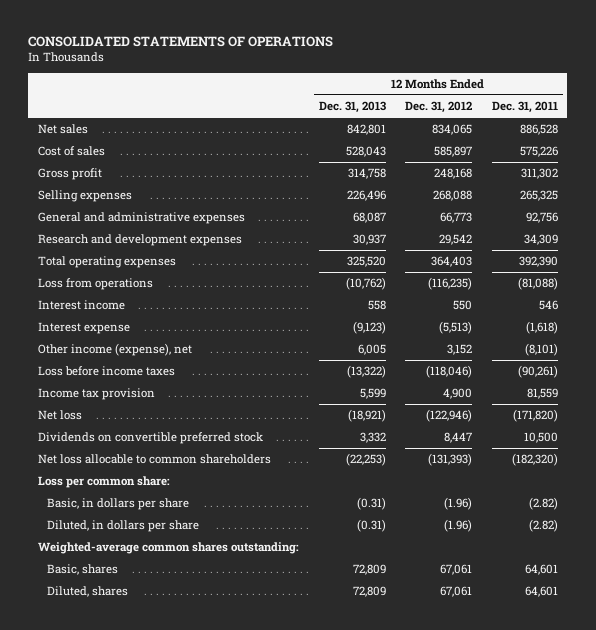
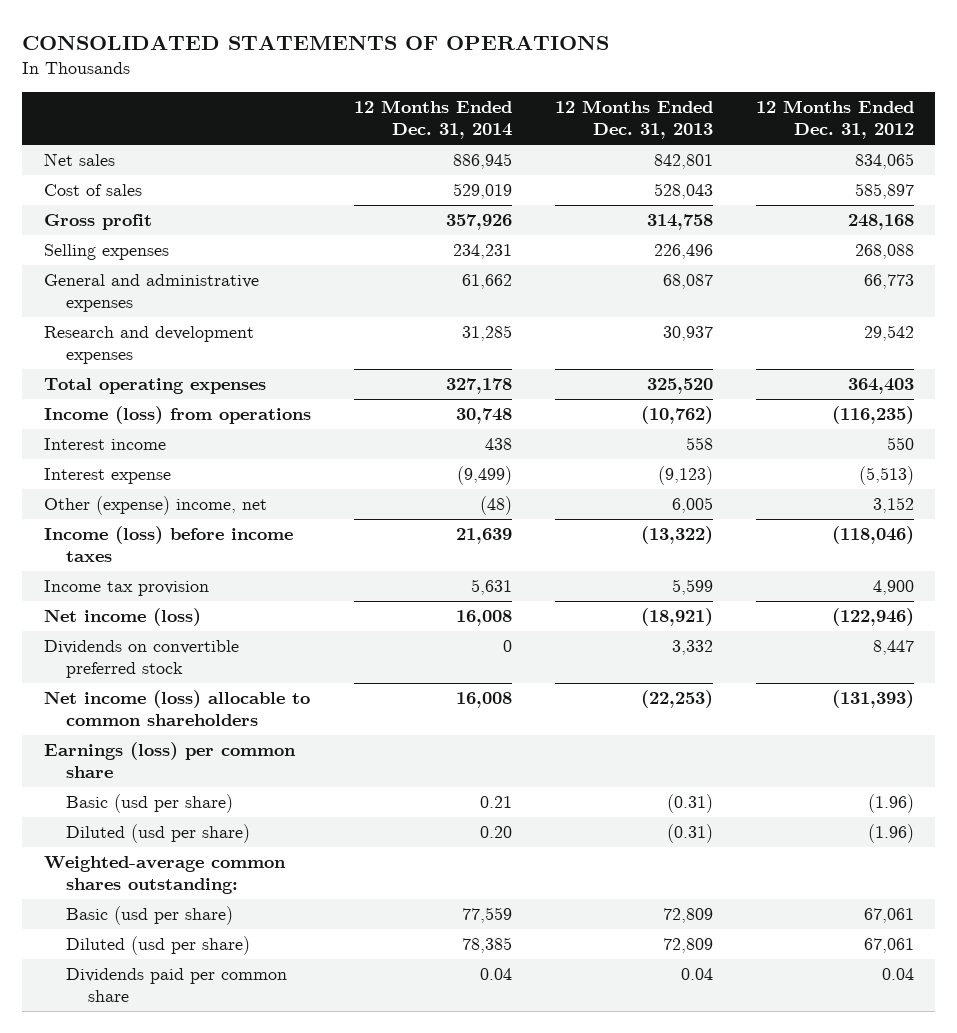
[491,100,558,113] Dec. 31, 2011 -> none
none -> [353,99,512,140] 12 Months Ended Dec. 31, 2014
[38,278,154,291] Loss from operations -> [43,406,311,425] Income (loss) from operations
[38,343,193,357] Other income (expense), net -> [43,496,267,516] Other (expense) income, net
[38,366,176,377] Loss before income taxes -> [43,526,293,563] Income (loss) before income taxes
[38,410,83,421] Net loss -> [43,608,201,627] Net income (loss)
[38,454,272,465] Net loss allocable to common shareholders -> [43,690,310,727] Net income (loss) allocable to common shareholders
[38,476,171,489] Loss per common share: -> [43,742,296,779] Earnings (loss) per common share
[46,498,189,511] Basic, in dollars per share -> [65,794,233,814] Basic (usd per share)
[46,520,199,533] Diluted, in dollars per share -> [65,824,250,844] Diluted (usd per share)
[46,564,118,576] Basic, shares -> [65,906,233,926] Basic (usd per share)
[46,586,128,598] Diluted, shares -> [65,936,250,956] Diluted (usd per share)
none -> [65,968,287,1003] Dividends paid per common share

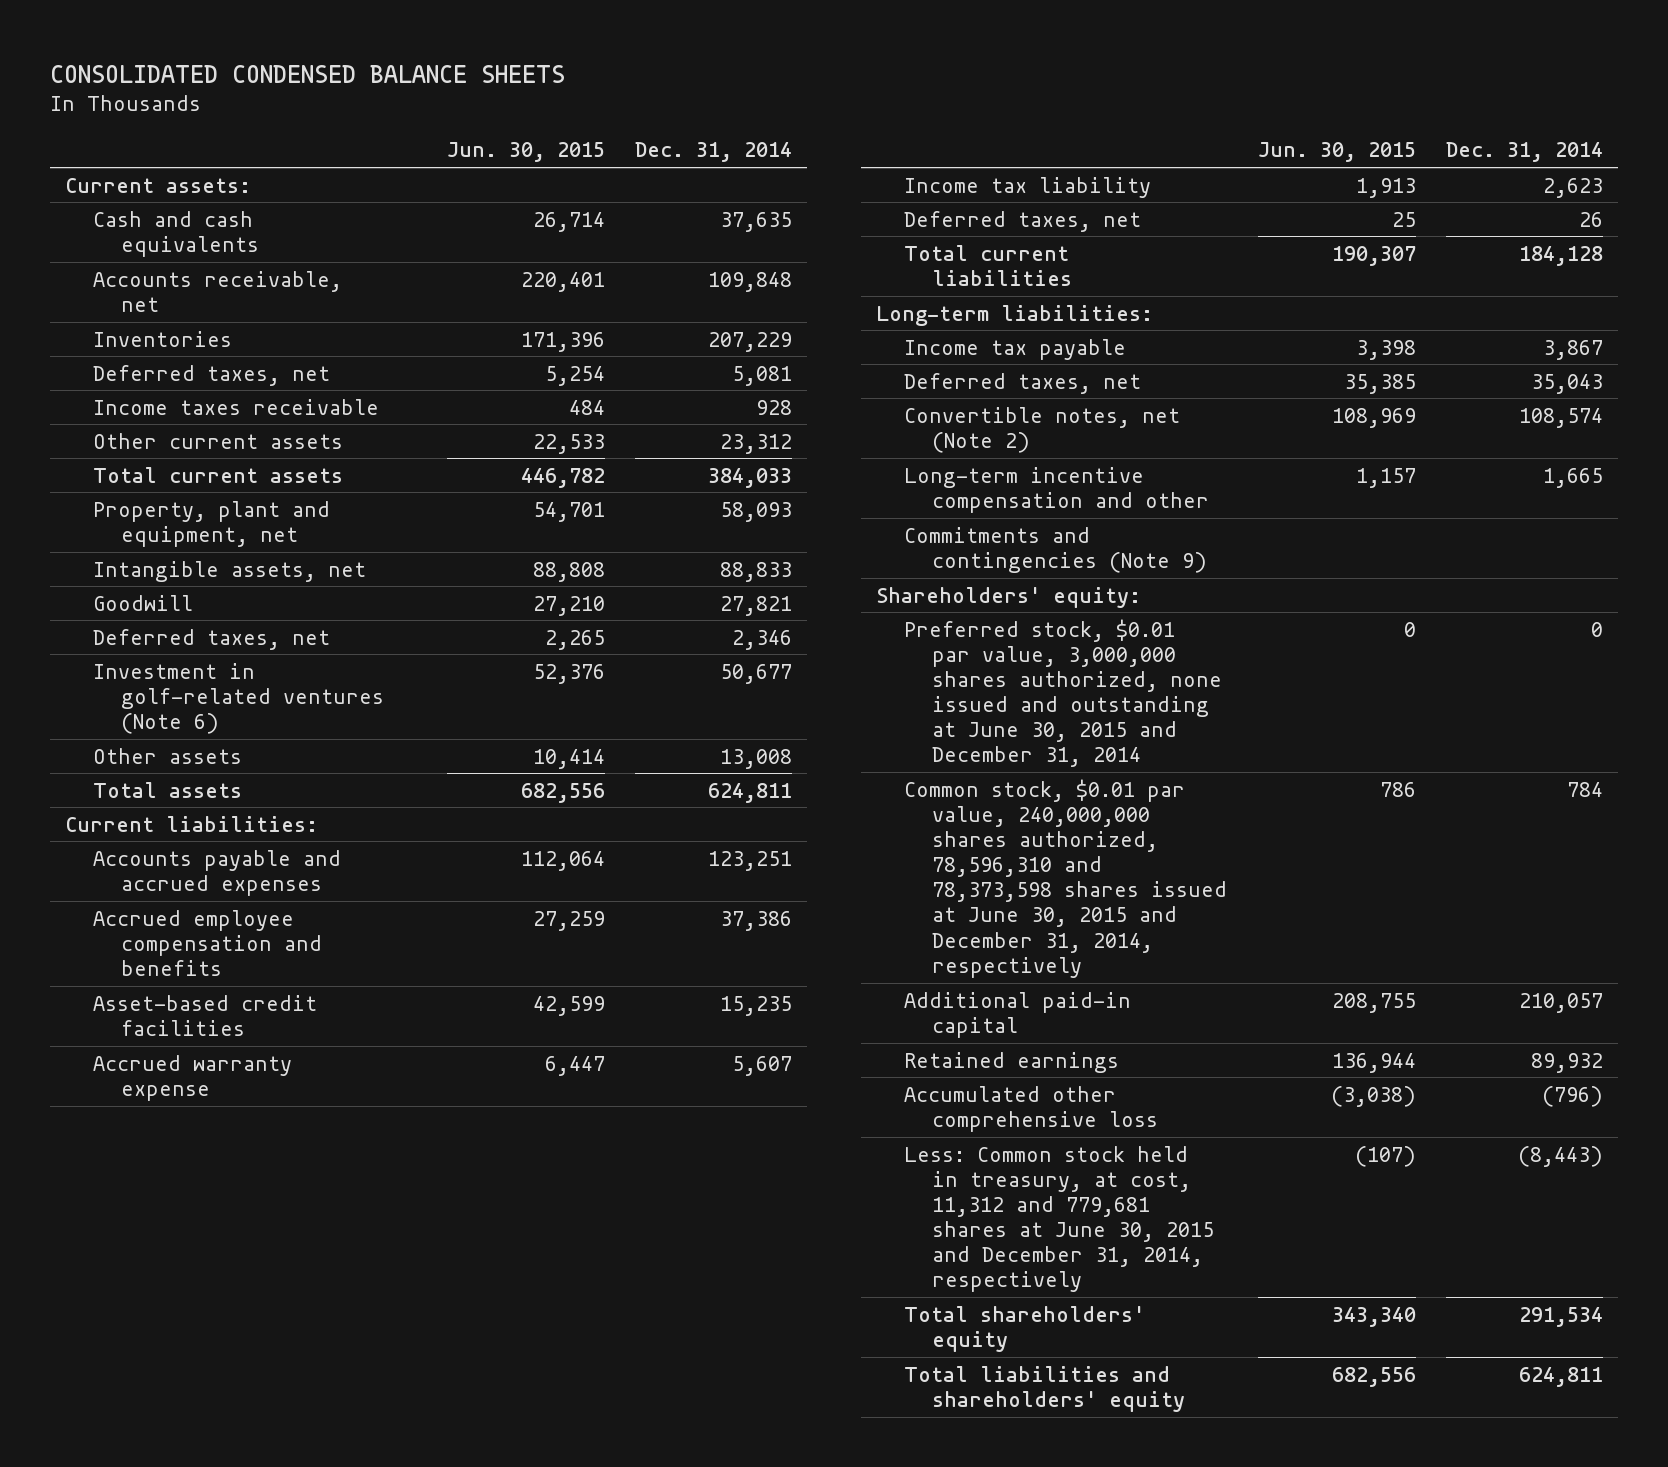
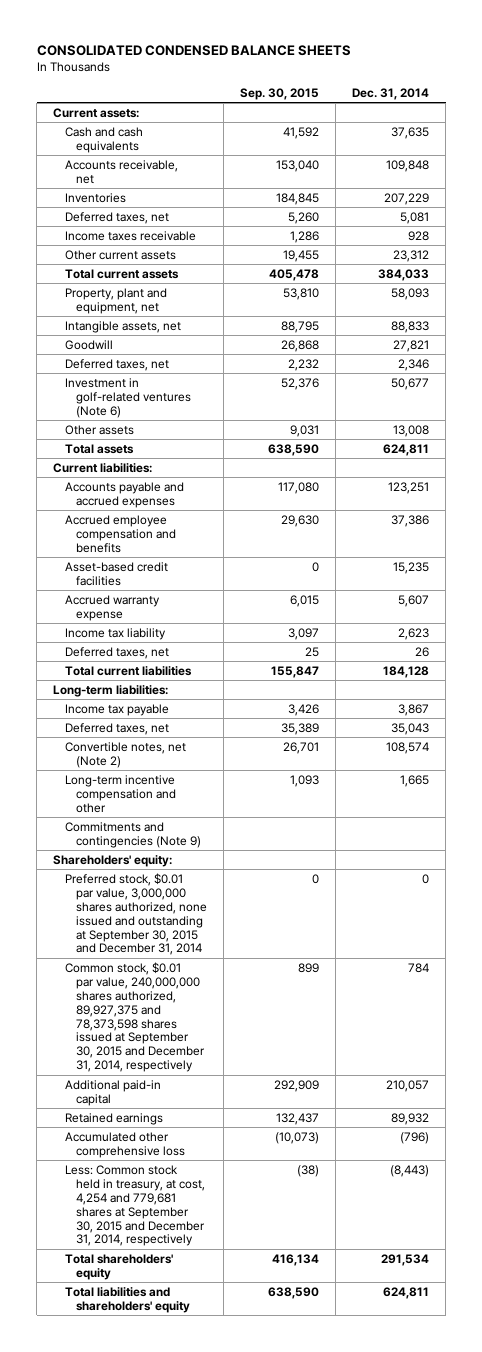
[446,142,605,163] Jun. 30, 2015 -> none
none -> [239,87,319,100] Sep. 30, 2015
[903,618,1223,768] Preferred stock, $0.01 par value, 3,000,000 shares authorized, none issued and outstanding at June 30, 2015 and December 31, 2014 -> [64,872,207,956] Preferred stock, $0.01 par value, 3,000,000 shares authorized, none issued and outstanding at September 30, 2015 and December 31, 2014
[903,778,1228,978] Common stock, $0.01 par value, 240,000,000 shares authorized, 78,596,310 and 78,373,598 shares issued at June 30, 2015 and December 31, 2014, respectively -> [64,961,205,1073] Common stock, $0.01 par value, 240,000,000 shares authorized, 89,927,375 and 78,373,598 shares issued at September 30, 2015 and December 31, 2014, respectively
[903,1145,1215,1293] Less: Common stock held in treasury, at cost, 11,312 and 779,681 shares at June 30, 2015 and December 31, 2014, respectively -> [64,1164,205,1247] Less: Common stock held in treasury, at cost, 4,254 and 779,681 shares at September 30, 2015 and December 31, 2014, respectively

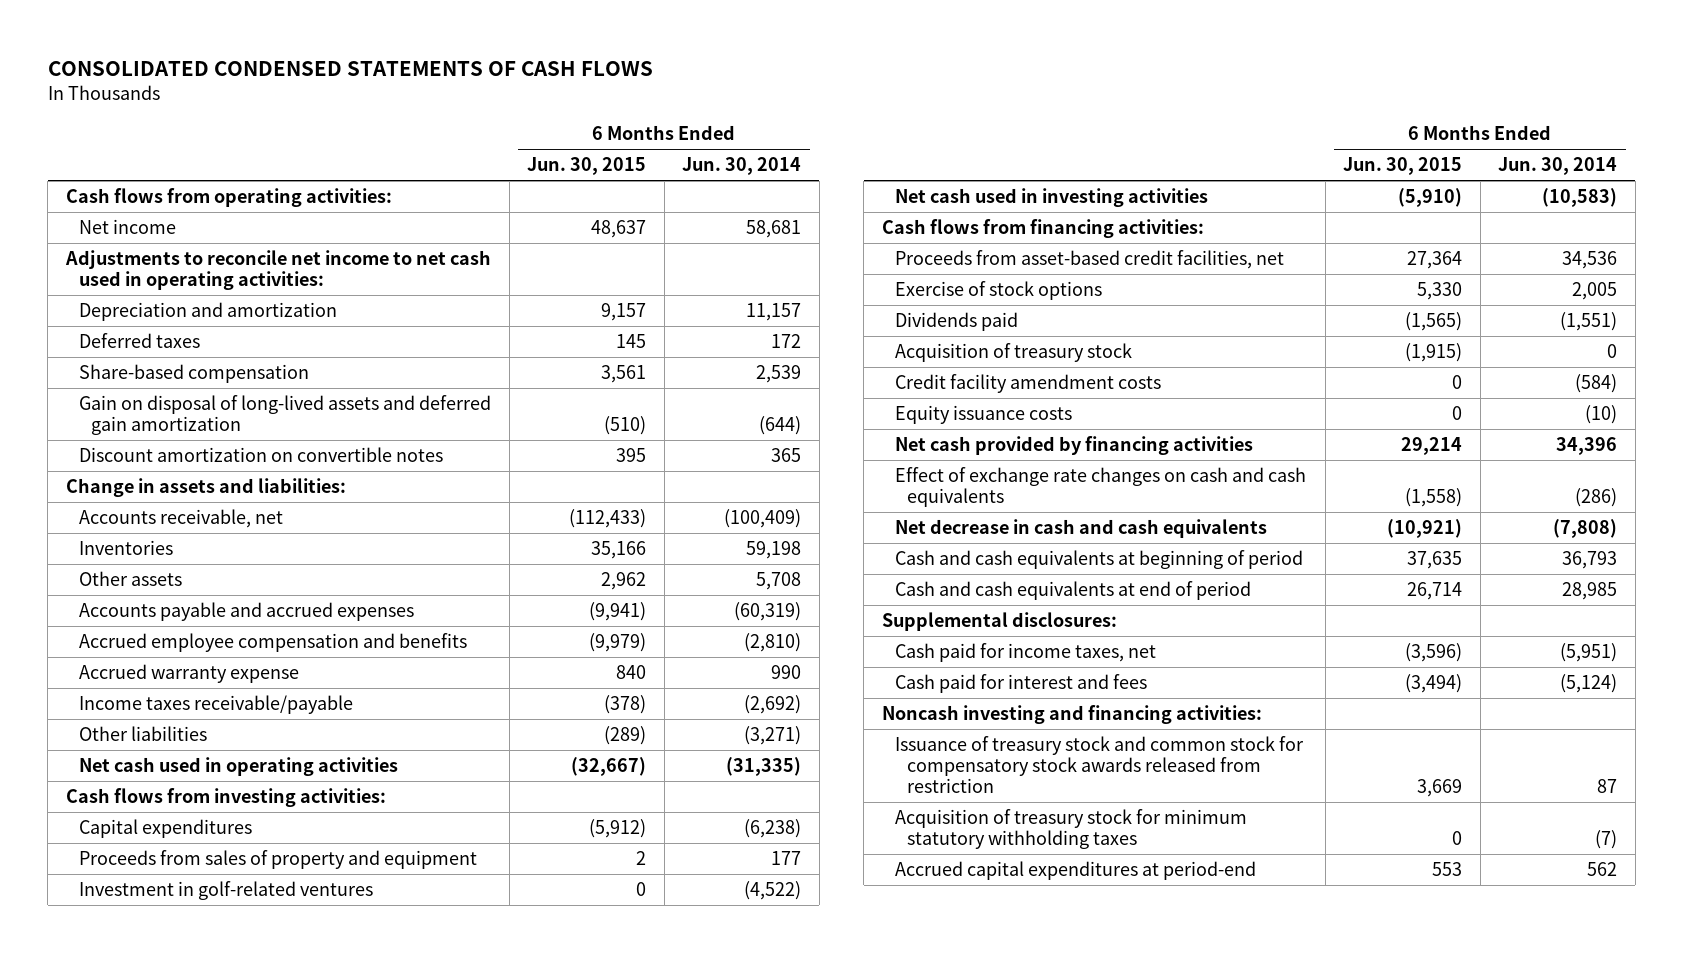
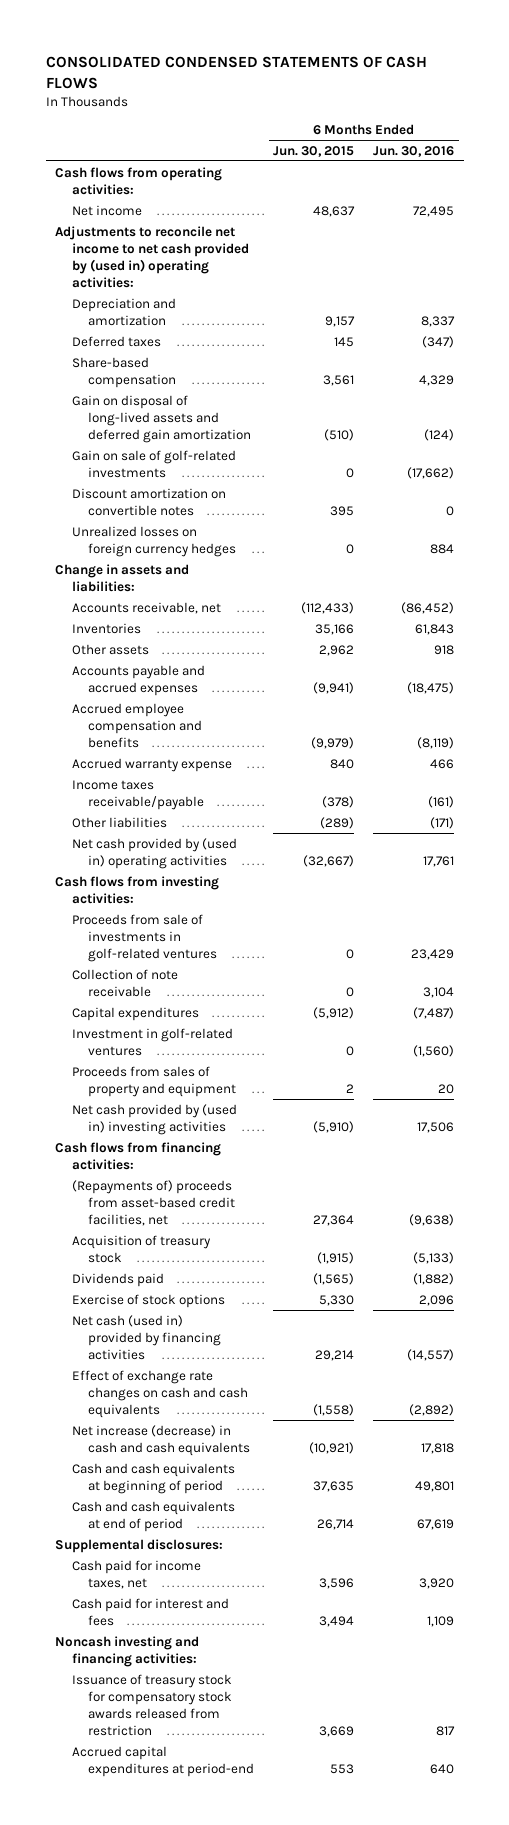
[682,157,802,176] Jun. 30, 2014 -> none
none -> [373,145,455,157] Jun. 30, 2016
[64,250,491,291] Adjustments to reconcile net income to net cash used in operating activities: -> [55,225,249,289] Adjustments to reconcile net income to net cash provided by (used in) operating activities:
none -> [71,449,236,478] Gain on sale of golf-related investments
none -> [71,525,237,557] Unrealized losses on foreign currency hedges
[78,757,398,777] Net cash used in operating activities -> [71,837,237,869] Net cash provided by (used in) operating activities
none -> [71,913,218,962] Proceeds from sale of investments in golf-related ventures
none -> [71,968,178,997] Collection of note receivable
[78,850,477,870] Proceeds from sales of property and equipment -> [71,1065,237,1097] Proceeds from sales of property and equipment
[894,188,1208,208] Net cash used in investing activities -> [71,1103,237,1135] Net cash provided by (used in) investing activities
[894,250,1284,270] Proceeds from asset-based credit facilities, net -> [71,1179,236,1226] (Repayments of) proceeds from asset-based credit facilities, net
[894,374,1161,394] Credit facility amendment costs -> none
[894,405,1072,425] Equity issuance costs -> none
[894,312,1018,332] Dividends paid -> [71,1272,164,1287] Dividends paid
[894,281,1102,301] Exercise of stock options -> [71,1293,225,1308] Exercise of stock options
[894,436,1253,456] Net cash provided by financing activities -> [71,1314,222,1360] Net cash (used in) provided by financing activities
[894,519,1267,539] Net decrease in cash and cash equivalents -> [71,1424,251,1456] Net increase (decrease) in cash and cash equivalents
[1405,643,1463,663] (3,596) -> [319,1577,355,1589] 3,596
[1405,674,1463,694] (3,494) -> [319,1615,355,1627] 3,494
[894,809,1247,850] Acquisition of treasury stock for minimum statutory withholding taxes -> none
[894,736,1304,793] Issuance of treasury stock and common stock for compensatory stock awards released from restriction -> [71,1673,233,1737] Issuance of treasury stock for compensatory stock awards released from restriction

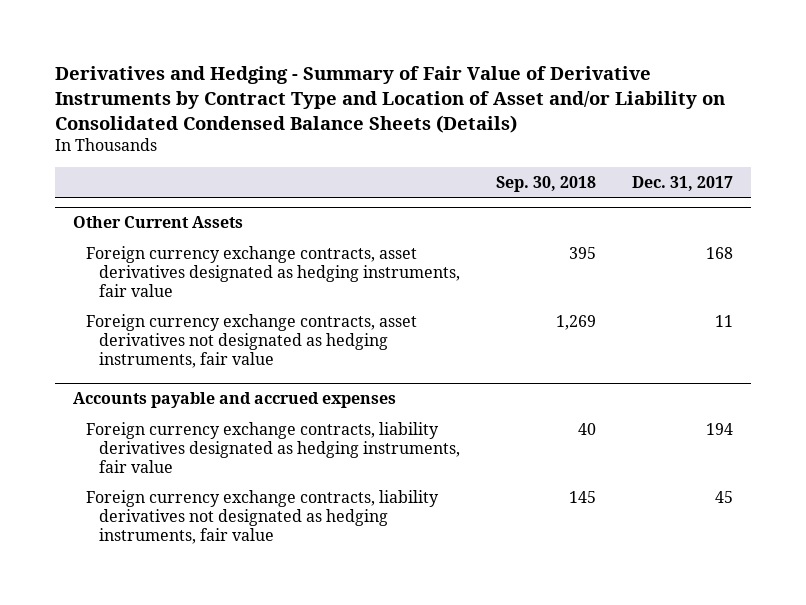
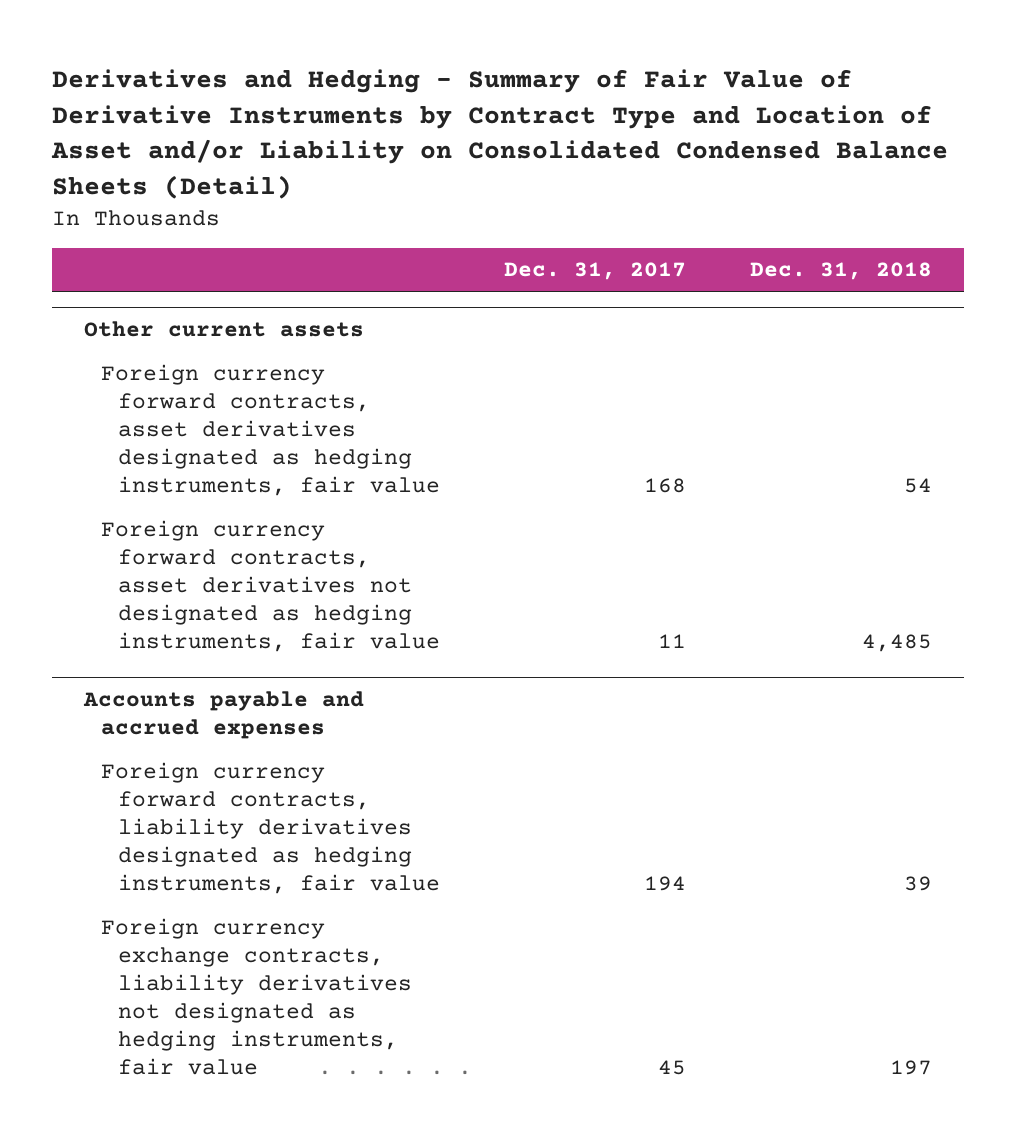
[55,66,726,133] Derivatives and Hedging - Summary of Fair Value of Derivative Instruments by Contract Type and Location of Asset and/or Liability on Consolidated Condensed Balance Sheets (Details) -> [50,69,948,199] Derivatives and Hedging - Summary of Fair Value of Derivative Instruments by Contract Type and Location of Asset and/or Liability on Consolidated Condensed Balance Sheets (Detail)
[496,175,597,192] Sep. 30, 2018 -> none
none -> [750,262,933,281] Dec. 31, 2018
[73,216,244,229] Other Current Assets -> [84,320,365,337] Other current assets
[86,245,461,297] Foreign currency exchange contracts, asset derivatives designated as hedging instruments, fair value -> [100,363,440,497] Foreign currency forward contracts, asset derivatives designated as hedging instruments, fair value
[86,313,418,368] Foreign currency exchange contracts, asset derivatives not designated as hedging instruments, fair value -> [100,519,440,653] Foreign currency forward contracts, asset derivatives not designated as hedging instruments, fair value
[86,421,461,473] Foreign currency exchange contracts, liability derivatives designated as hedging instruments, fair value -> [100,761,440,895] Foreign currency forward contracts, liability derivatives designated as hedging instruments, fair value

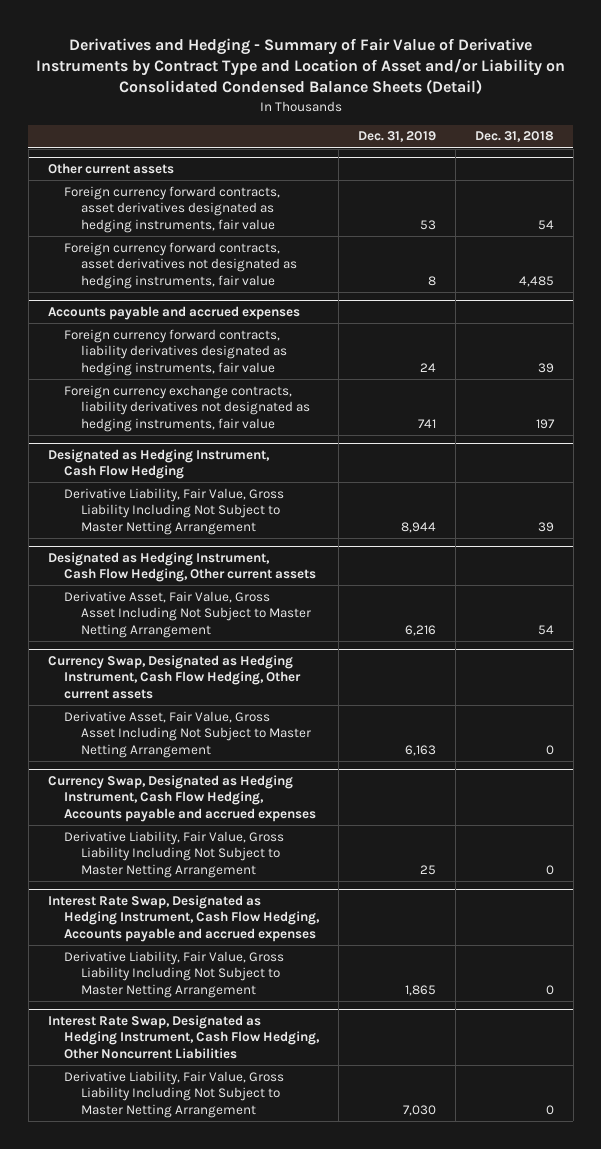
[503,262,686,281] Dec. 31, 2017 -> none
none -> [358,131,437,143] Dec. 31, 2019
none -> [47,448,270,480] Designated as Hedging Instrument, Cash Flow Hedging
none -> [64,487,285,535] Derivative Liability, Fair Value, Gross Liability Including Not Subject to Master Netting Arrangement
none -> [47,551,317,583] Designated as Hedging Instrument, Cash Flow Hedging, Other current assets
none -> [64,590,312,638] Derivative Asset, Fair Value, Gross Asset Including Not Subject to Master Netting Arrangement
none -> [47,654,302,699] Currency Swap, Designated as Hedging Instrument, Cash Flow Hedging, Other current assets
none -> [64,710,312,758] Derivative Asset, Fair Value, Gross Asset Including Not Subject to Master Netting Arrangement
none -> [47,774,317,822] Currency Swap, Designated as Hedging Instrument, Cash Flow Hedging, Accounts payable and accrued expenses
none -> [64,830,285,878] Derivative Liability, Fair Value, Gross Liability Including Not Subject to Master Netting Arrangement
none -> [47,894,321,942] Interest Rate Swap, Designated as Hedging Instrument, Cash Flow Hedging, Accounts payable and accrued expenses
none -> [64,950,285,998] Derivative Liability, Fair Value, Gross Liability Including Not Subject to Master Netting Arrangement
none -> [47,1014,321,1059] Interest Rate Swap, Designated as Hedging Instrument, Cash Flow Hedging, Other Noncurrent Liabilities
none -> [64,1070,285,1118] Derivative Liability, Fair Value, Gross Liability Including Not Subject to Master Netting Arrangement

